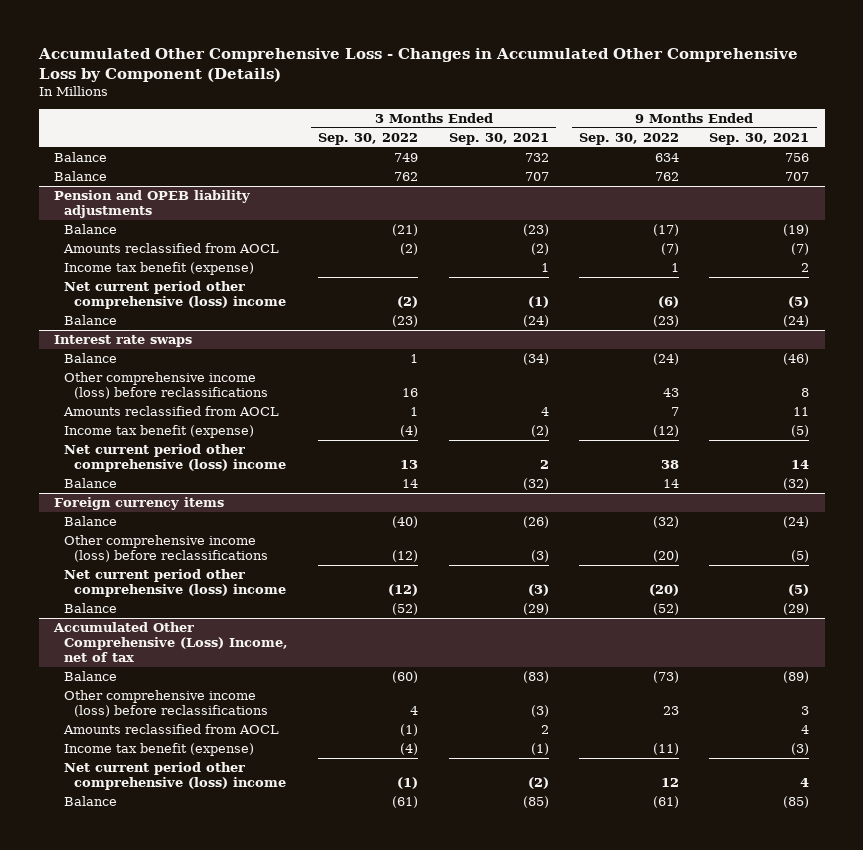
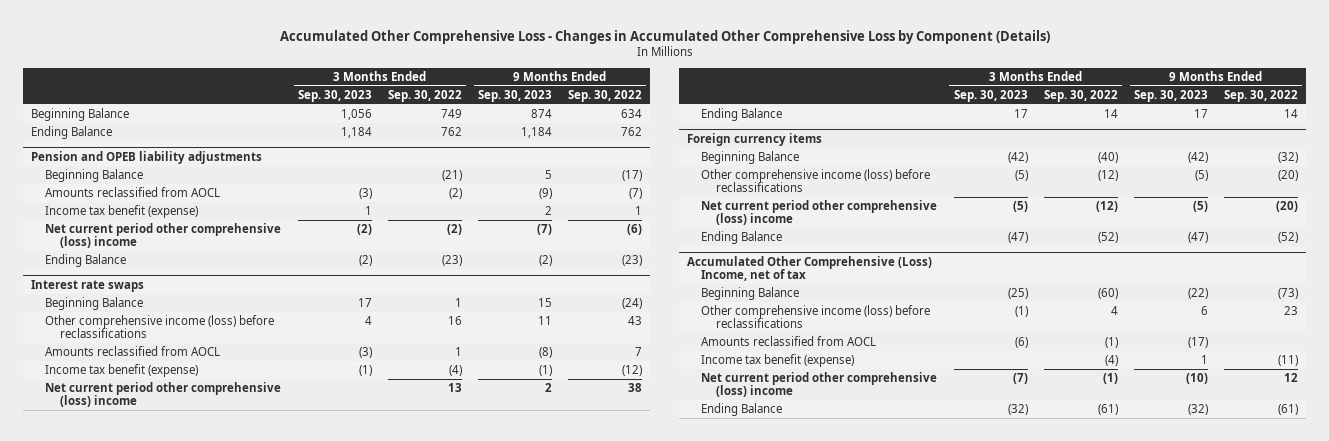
[448,132,549,145] Sep. 30, 2021 -> none
[709,132,810,145] Sep. 30, 2021 -> none
none -> [297,89,372,102] Sep. 30, 2023
none -> [478,89,553,102] Sep. 30, 2023
[53,152,107,163] Balance -> [31,108,130,122] Beginning Balance
[53,171,107,182] Balance -> [31,126,113,140] Ending Balance
[64,224,118,235] Balance -> [45,169,144,183] Beginning Balance
[64,315,118,326] Balance -> [45,254,127,268] Ending Balance
[64,353,118,364] Balance -> [45,297,144,311] Beginning Balance
[64,478,118,489] Balance -> [701,108,783,122] Ending Balance
[64,516,118,527] Balance -> [701,151,800,165] Beginning Balance
[64,603,118,614] Balance -> [701,231,783,245] Ending Balance
[64,671,118,682] Balance -> [701,287,800,301] Beginning Balance
[64,796,118,807] Balance -> [701,403,783,417] Ending Balance

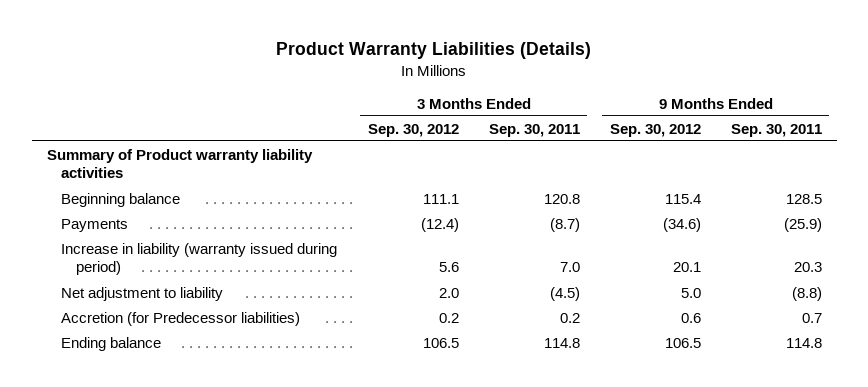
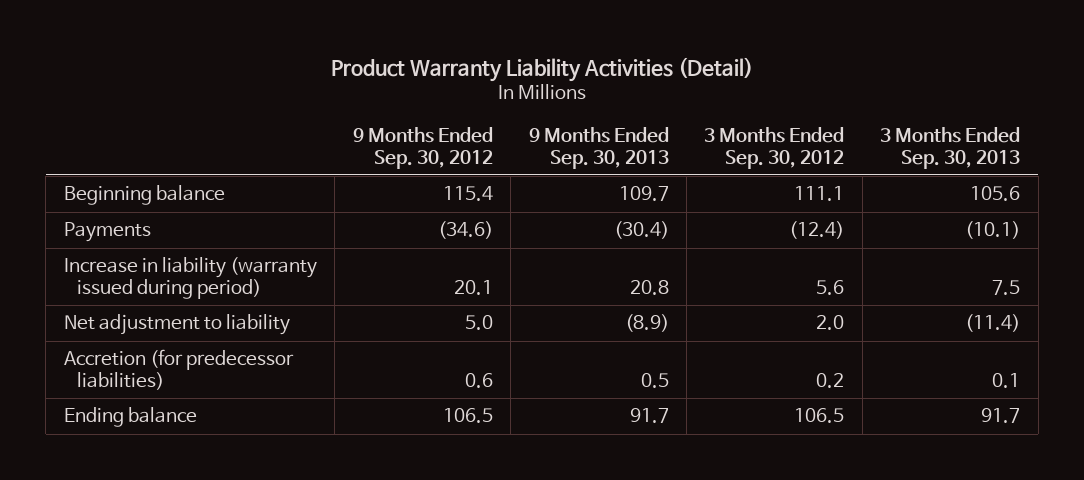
[276,42,592,60] Product Warranty Liabilities (Details) -> [331,56,754,82] Product Warranty Liability Activities (Detail)
[488,123,580,137] Sep. 30, 2011 -> none
[730,123,822,137] Sep. 30, 2011 -> none
none -> [528,127,669,169] 9 Months Ended Sep. 30, 2013
none -> [880,127,1021,169] 3 Months Ended Sep. 30, 2013
[46,148,313,179] Summary of Product warranty liability activities -> none
[61,311,301,326] Accretion (for Predecessor liabilities) -> [63,349,294,390] Accretion (for predecessor liabilities)

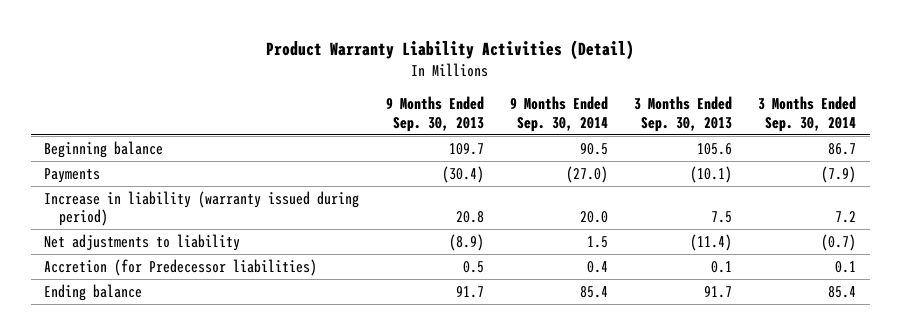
[352,127,493,169] 9 Months Ended Sep. 30, 2012 -> none
[704,127,845,169] 3 Months Ended Sep. 30, 2012 -> none
none -> [509,96,608,132] 9 Months Ended Sep. 30, 2014
none -> [758,96,857,132] 3 Months Ended Sep. 30, 2014
[63,314,290,336] Net adjustment to liability -> [44,233,241,251] Net adjustments to liability
[63,349,294,390] Accretion (for predecessor liabilities) -> [44,258,318,276] Accretion (for Predecessor liabilities)

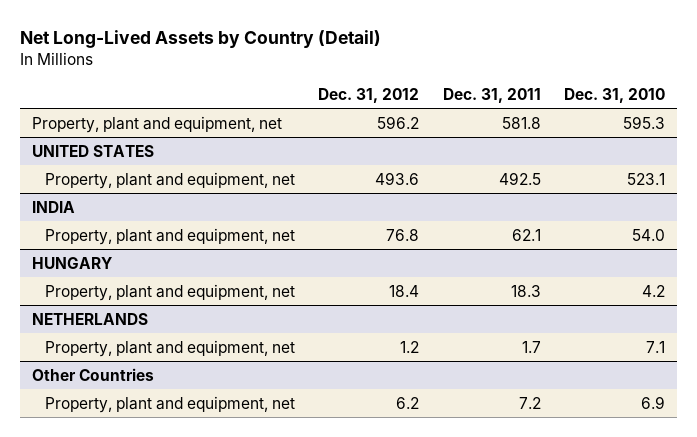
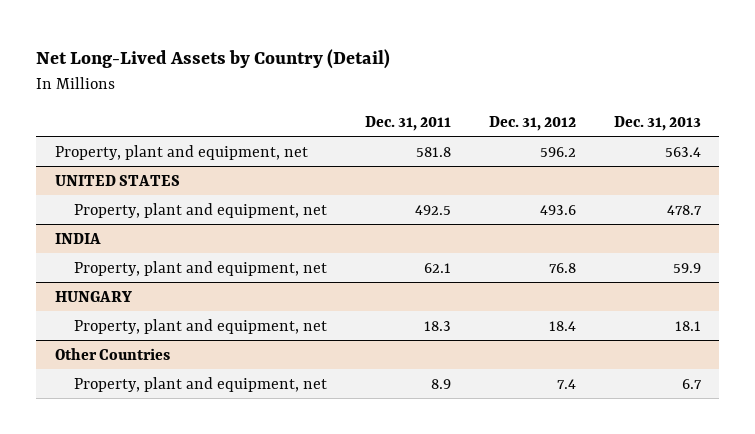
[564,87,666,103] Dec. 31, 2010 -> none
none -> [613,115,701,131] Dec. 31, 2013
[31,312,148,325] NETHERLANDS -> none
[45,339,296,357] Property, plant and equipment, net -> none
[396,396,420,409] 6.2 -> [556,378,576,389] 7.4
[518,396,541,409] 7.2 -> [430,378,451,389] 8.9

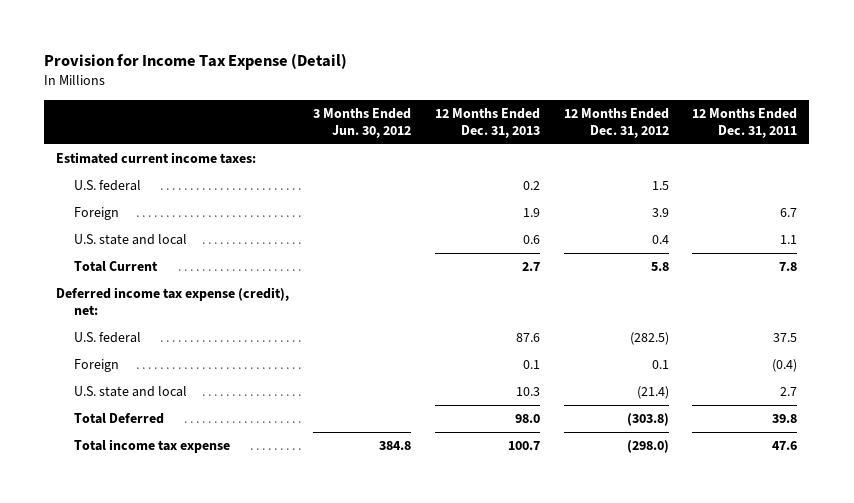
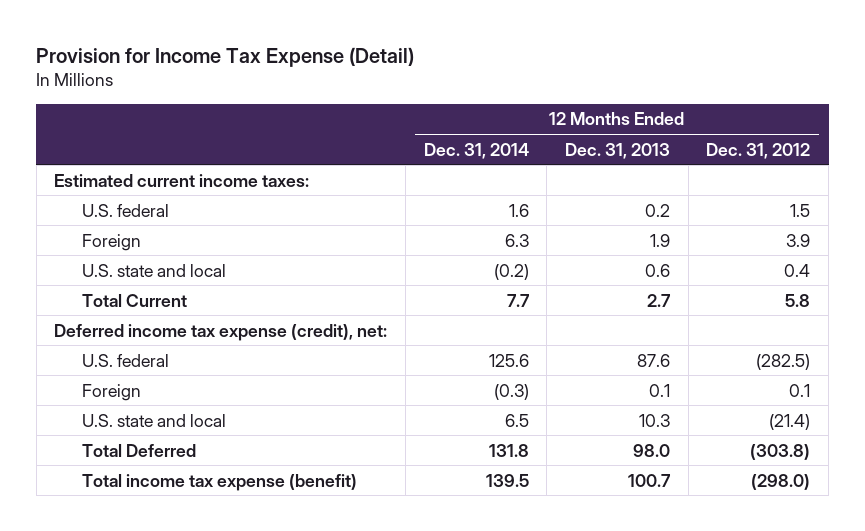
[313,107,412,138] 3 Months Ended Jun. 30, 2012 -> none
[692,107,798,138] 12 Months Ended Dec. 31, 2011 -> none
none -> [423,142,529,159] Dec. 31, 2014
[74,439,231,454] Total income tax expense -> [81,473,357,491] Total income tax expense (benefit)

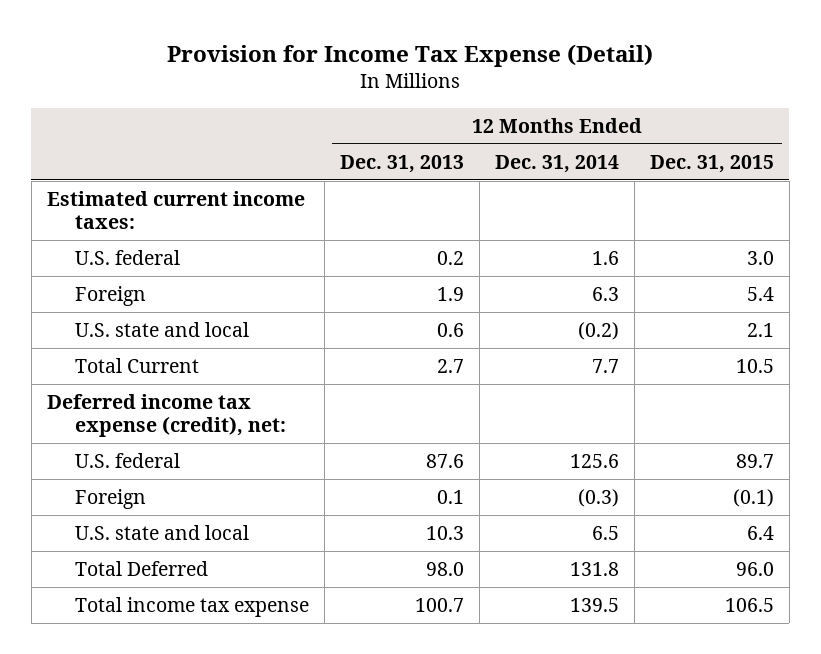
[706,142,811,159] Dec. 31, 2012 -> none
none -> [649,155,774,174] Dec. 31, 2015
[81,473,357,491] Total income tax expense (benefit) -> [74,597,309,618] Total income tax expense

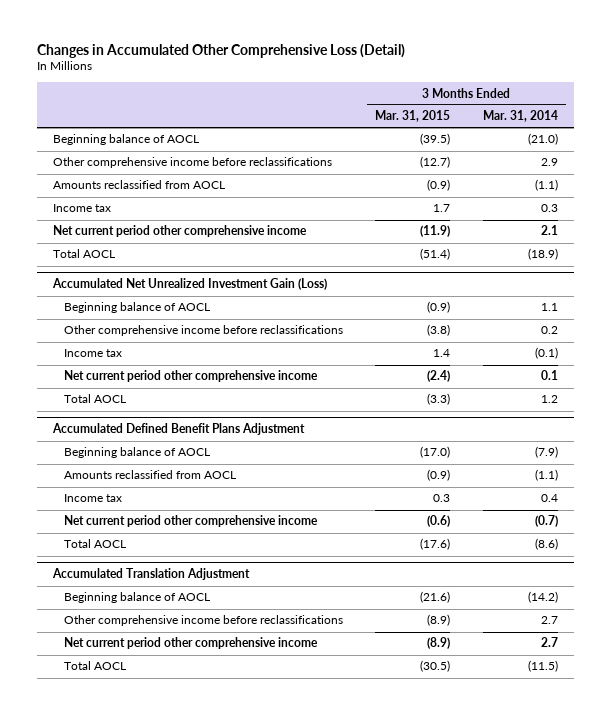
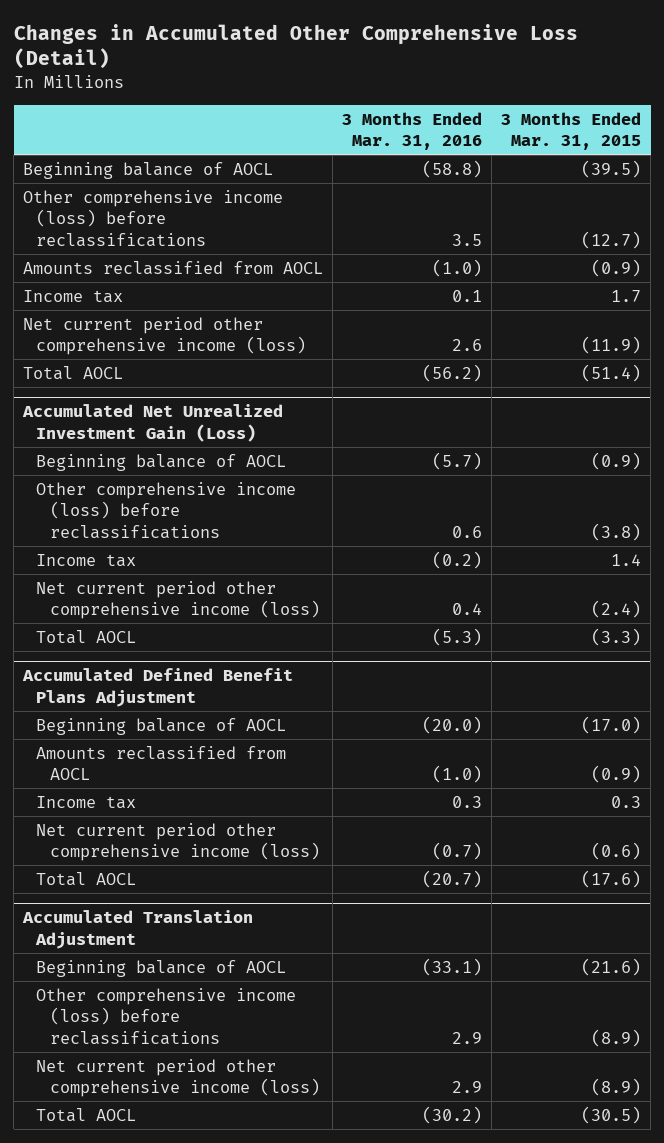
[482,110,558,123] Mar. 31, 2014 -> none
none -> [342,111,483,151] 3 Months Ended Mar. 31, 2016
[53,157,333,169] Other comprehensive income before reclassifications -> [23,189,284,247] Other comprehensive income (loss) before reclassifications
[53,225,308,238] Net current period other comprehensive income -> [23,316,307,356] Net current period other comprehensive income (loss)
[63,325,343,337] Other comprehensive income before reclassifications -> [36,481,297,539] Other comprehensive income (loss) before reclassifications
[63,370,318,383] Net current period other comprehensive income -> [36,580,320,620] Net current period other comprehensive income (loss)
[63,515,318,528] Net current period other comprehensive income -> [36,822,320,862] Net current period other comprehensive income (loss)
[63,615,343,627] Other comprehensive income before reclassifications -> [36,987,297,1045] Other comprehensive income (loss) before reclassifications
[63,637,318,650] Net current period other comprehensive income -> [36,1058,320,1098] Net current period other comprehensive income (loss)

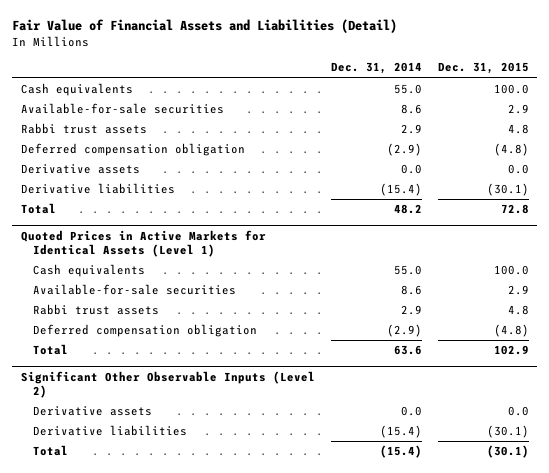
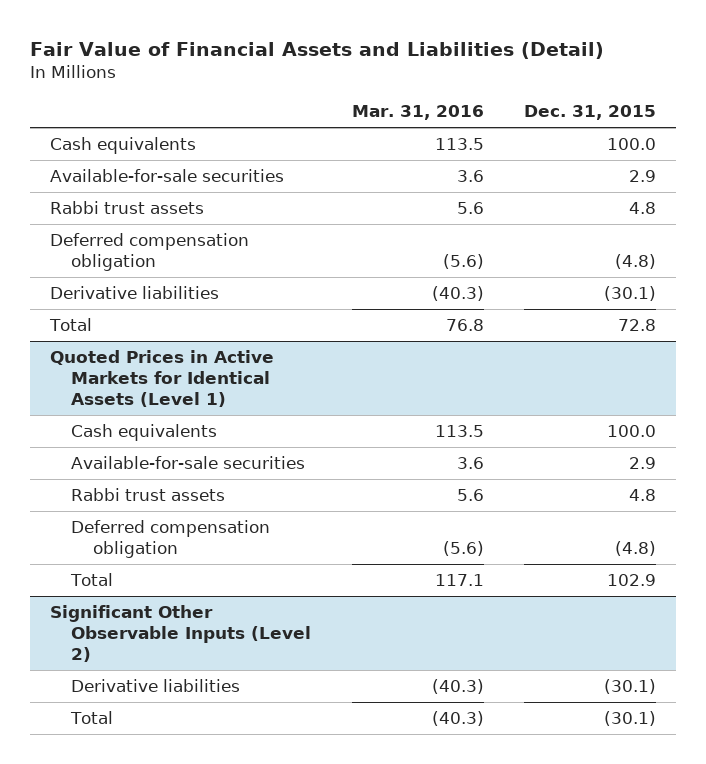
[330,62,422,75] Dec. 31, 2014 -> none
none -> [351,105,484,121] Mar. 31, 2016
[20,164,140,175] Derivative assets -> none
[32,406,152,417] Derivative assets -> none

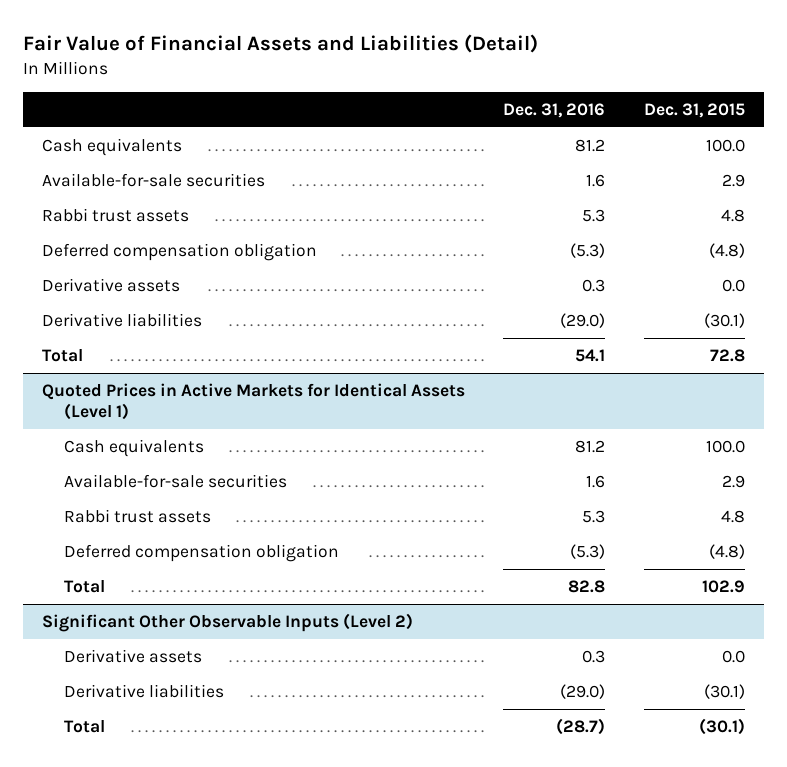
[351,105,484,121] Mar. 31, 2016 -> none
none -> [503,102,606,118] Dec. 31, 2016
none -> [41,278,180,293] Derivative assets
none -> [63,649,202,664] Derivative assets

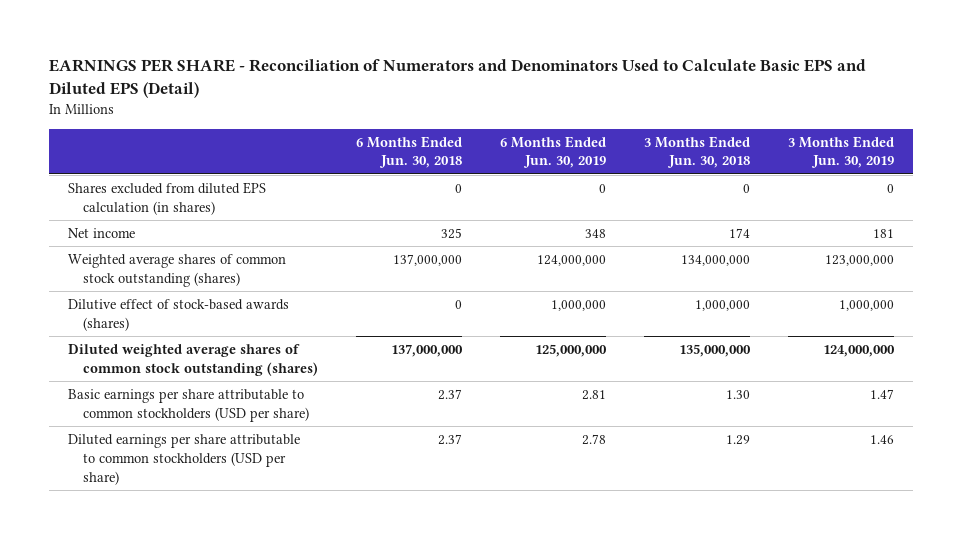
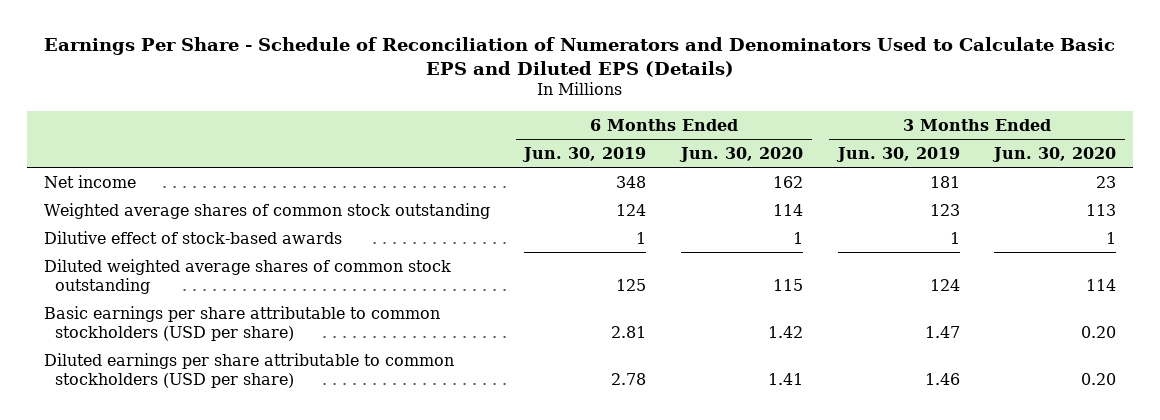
[48,59,866,99] EARNINGS PER SHARE - Reconciliation of Numerators and Denominators Used to Calculate Basic EPS and Diluted EPS (Detail) -> [44,36,1116,77] Earnings Per Share - Schedule of Reconciliation of Numerators and Denominators Used to Calculate Basic EPS and Diluted EPS (Details)
[356,135,463,169] 6 Months Ended Jun. 30, 2018 -> none
[644,135,751,169] 3 Months Ended Jun. 30, 2018 -> none
none -> [679,146,804,162] Jun. 30, 2020
none -> [992,146,1117,162] Jun. 30, 2020
[67,181,266,215] Shares excluded from diluted EPS calculation (in shares) -> none
[67,253,286,287] Weighted average shares of common stock outstanding (shares) -> [43,202,490,219] Weighted average shares of common stock outstanding
[537,254,607,266] 124,000,000 -> [616,203,647,216] 124
[825,254,895,266] 123,000,000 -> [929,203,960,216] 123
[67,298,289,331] Dilutive effect of stock-based awards (shares) -> [43,230,342,244] Dilutive effect of stock-based awards
[551,299,607,311] 1,000,000 -> [636,231,647,244] 1
[839,299,895,311] 1,000,000 -> [949,231,960,244] 1
[67,343,319,376] Diluted weighted average shares of common stock outstanding (shares) -> [43,258,451,294] Diluted weighted average shares of common stock outstanding
[535,343,608,357] 125,000,000 -> [616,278,647,291] 125
[823,344,896,357] 124,000,000 -> [929,278,960,291] 124

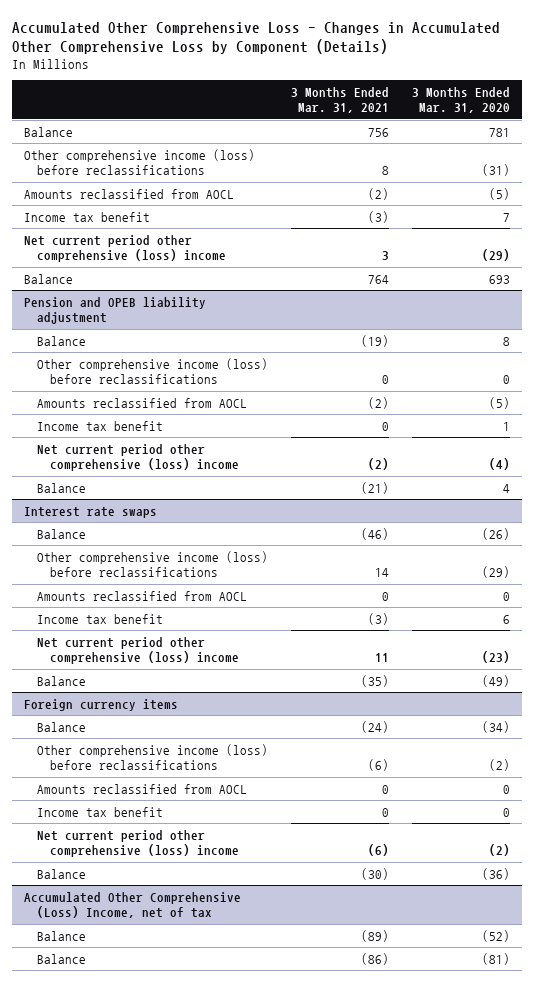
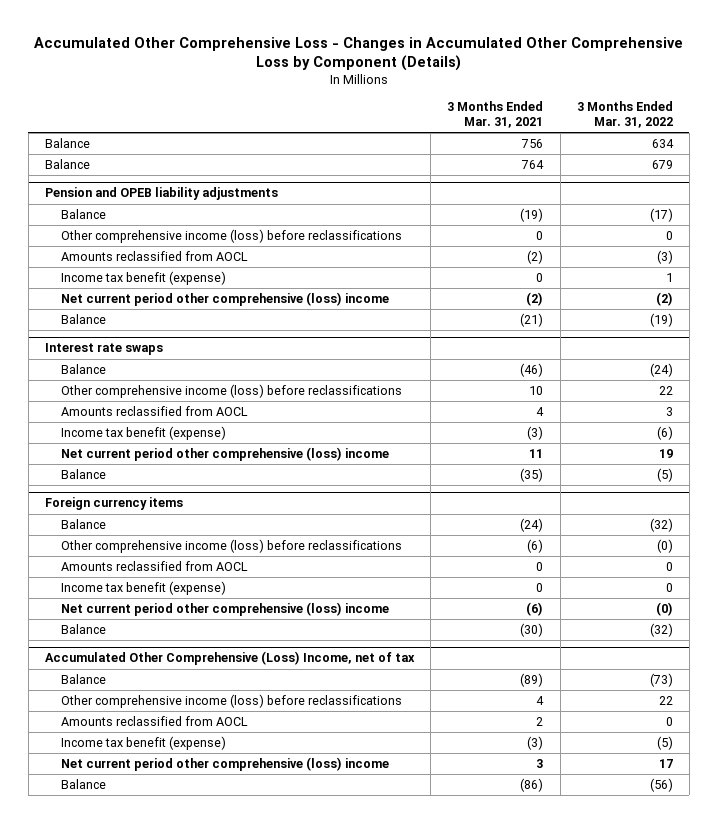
[412,86,511,114] 3 Months Ended Mar. 31, 2020 -> none
none -> [576,101,673,129] 3 Months Ended Mar. 31, 2022
[23,148,255,175] Other comprehensive income (loss) before reclassifications -> none
[23,188,234,199] Amounts reclassified from AOCL -> none
[23,211,150,222] Income tax benefit -> none
[23,234,226,262] Net current period other comprehensive (loss) income -> none
[23,296,206,324] Pension and OPEB liability adjustment -> [45,187,279,201] Pension and OPEB liability adjustments
[36,420,163,431] Income tax benefit -> [61,271,227,286] Income tax benefit (expense)
[375,567,390,577] 14 -> [529,386,544,396] 10
[382,591,390,601] 0 -> [536,407,545,417] 4
[36,613,163,624] Income tax benefit -> [61,426,227,441] Income tax benefit (expense)
[36,806,163,817] Income tax benefit -> [61,581,227,596] Income tax benefit (expense)
none -> [61,694,403,709] Other comprehensive income (loss) before reclassifications
none -> [61,716,249,727] Amounts reclassified from AOCL
none -> [61,736,227,751] Income tax benefit (expense)
none -> [61,757,390,772] Net current period other comprehensive (loss) income

